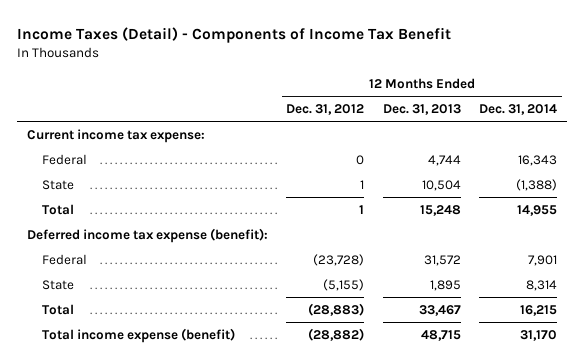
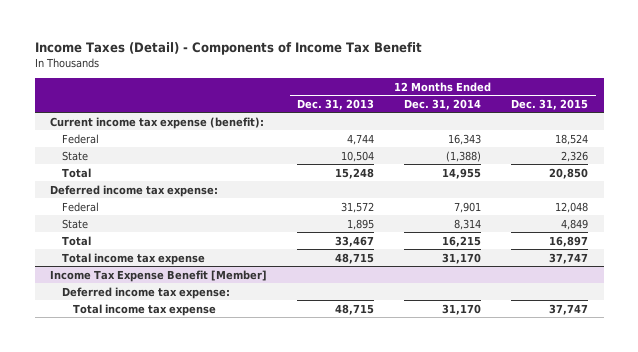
[286,103,365,115] Dec. 31, 2012 -> none
none -> [511,98,589,110] Dec. 31, 2015
[26,128,205,143] Current income tax expense: -> [49,116,264,129] Current income tax expense (benefit):
[26,227,268,243] Deferred income tax expense (benefit): -> [49,184,218,197] Deferred income tax expense:
[41,327,235,343] Total income expense (benefit) -> [61,252,205,265] Total income tax expense
none -> [49,269,267,282] Income Tax Expense Benefit [Member]
none -> [61,286,230,299] Deferred income tax expense:
none -> [73,303,217,316] Total income tax expense

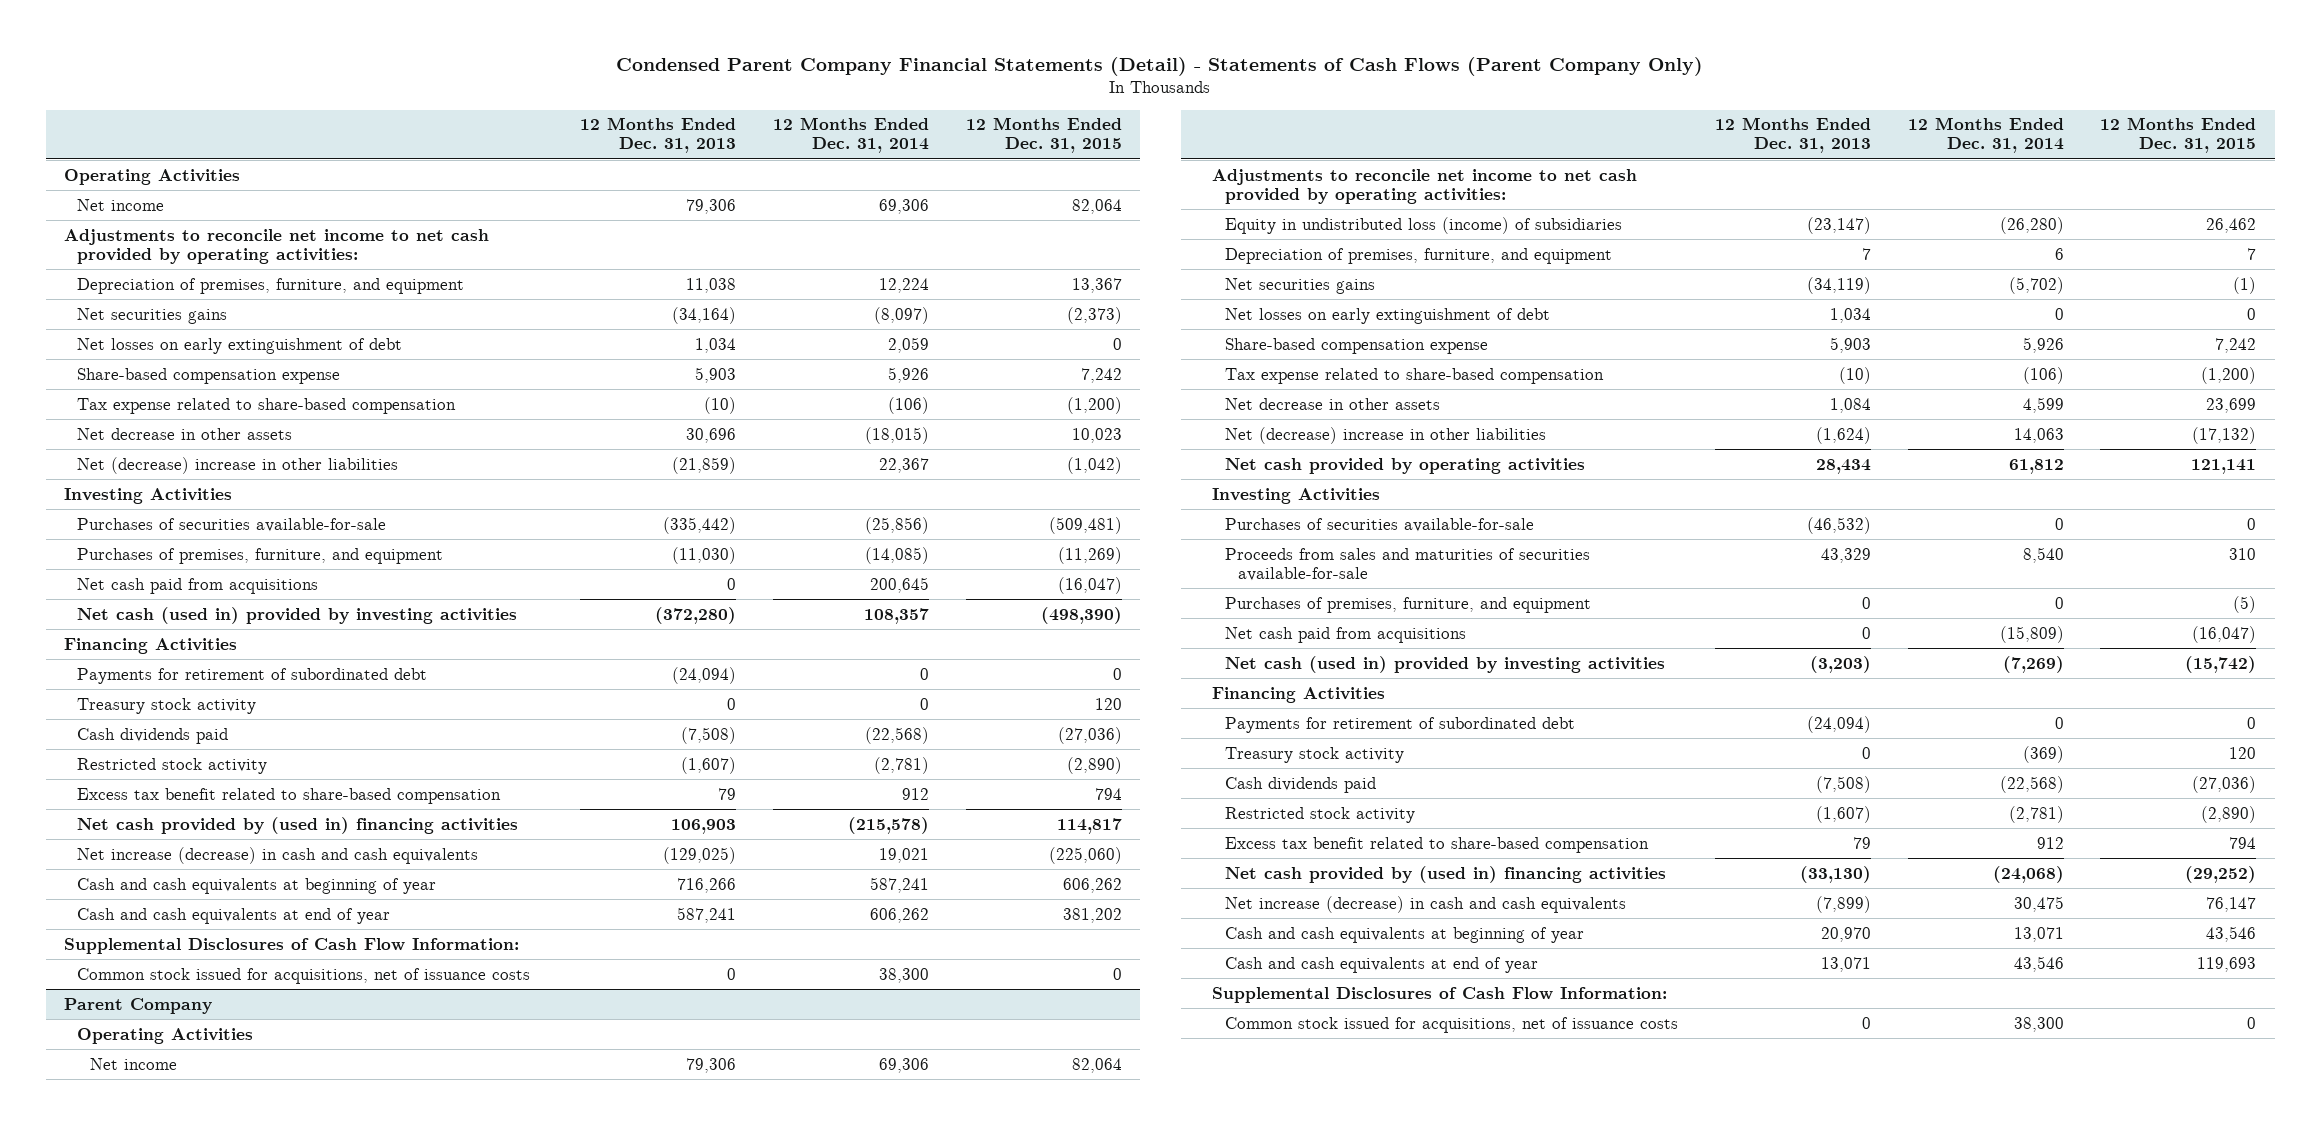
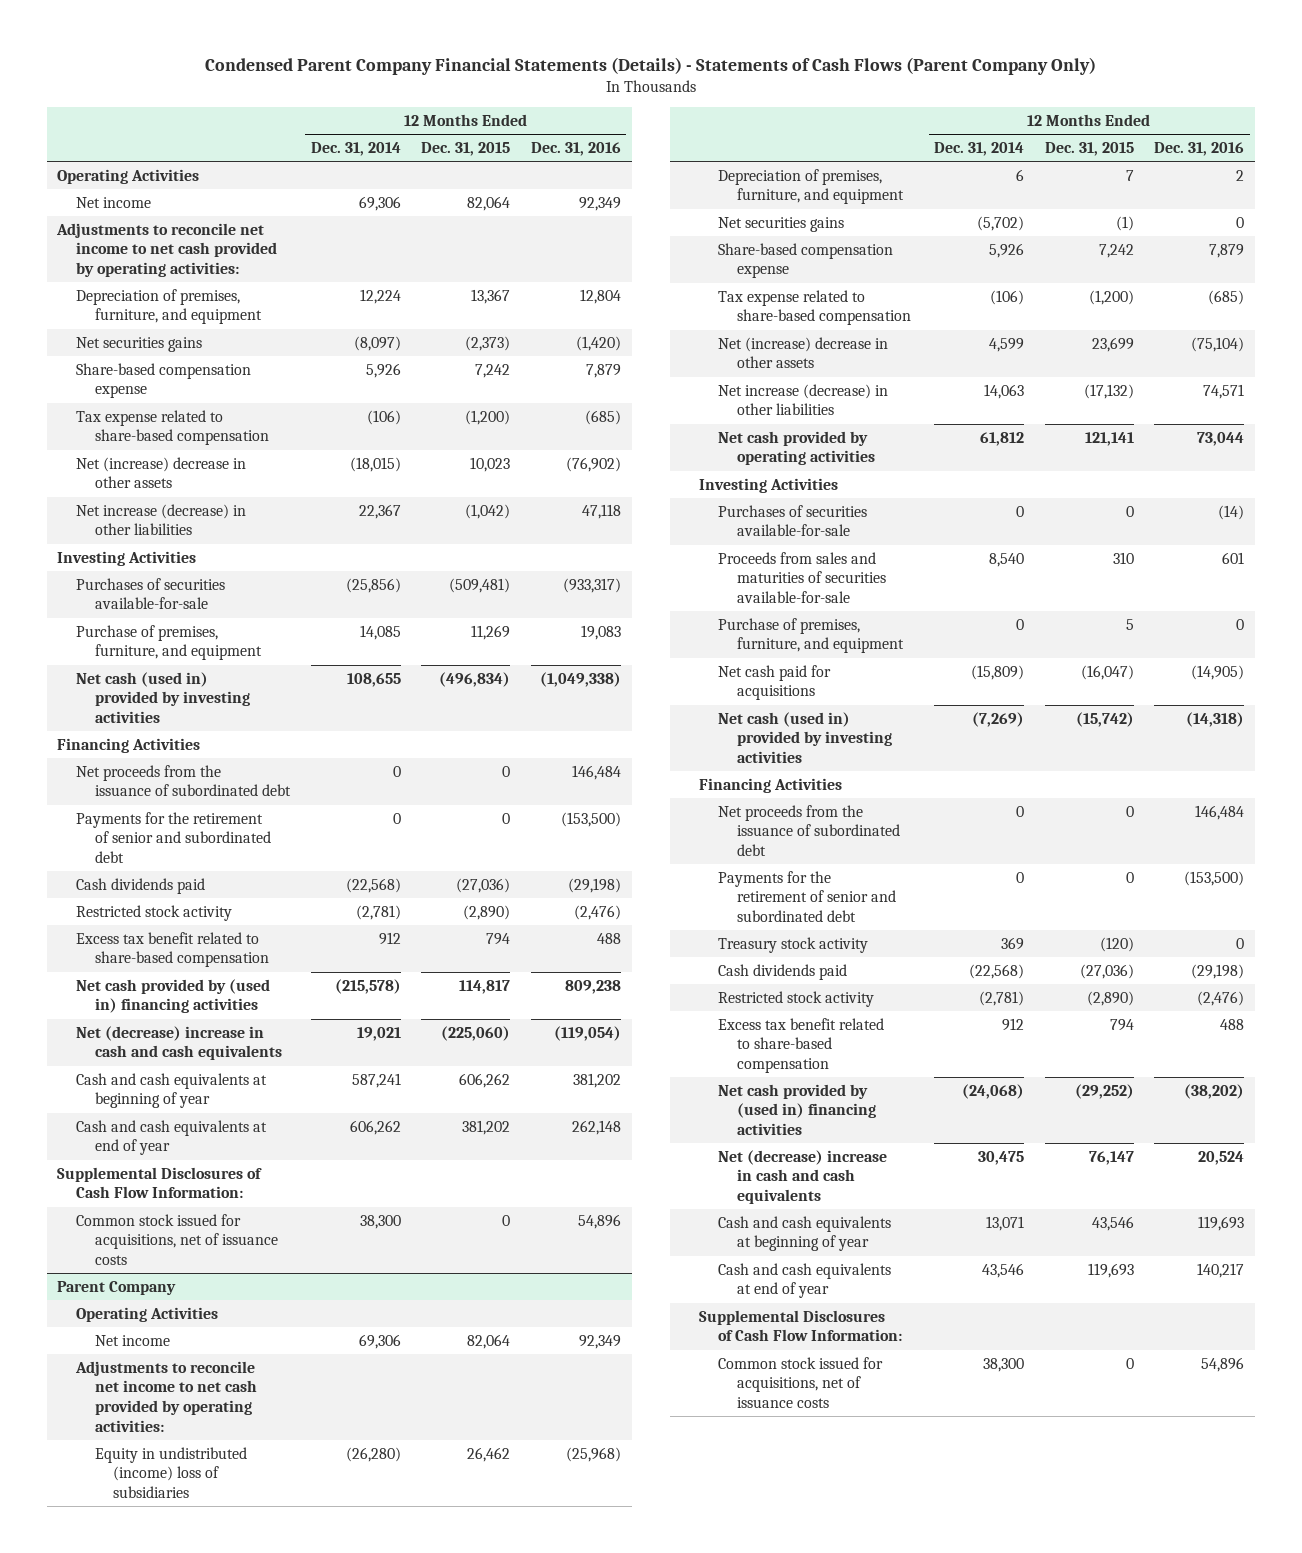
[616,57,1704,77] Condensed Parent Company Financial Statements (Detail) - Statements of Cash Flows (Parent Company Only) -> [204,56,1096,75] Condensed Parent Company Financial Statements (Details) - Statements of Cash Flows (Parent Company Only)
[580,117,737,154] 12 Months Ended Dec. 31, 2013 -> none
none -> [531,141,622,156] Dec. 31, 2016
[77,337,403,354] Net losses on early extinguishment of debt -> none
[77,427,293,440] Net decrease in other assets -> [76,456,247,489] Net (increase) decrease in other assets
[77,456,399,474] Net (decrease) increase in other liabilities -> [76,503,247,536] Net increase (decrease) in other liabilities
[77,577,319,594] Net cash paid from acquisitions -> none
[77,547,444,564] Purchases of premises, furniture, and equipment -> [76,624,262,661] Purchase of premises, furniture, and equipment
[864,546,929,564] (14,085) -> [359,624,401,640] 14,085
[1057,546,1122,564] (11,269) -> [471,624,511,640] 11,269
[863,607,929,624] 108,357 -> [346,672,401,687] 108,655
[1040,606,1122,624] (498,390) -> [439,671,511,687] (496,834)
[77,697,257,714] Treasury stock activity -> none
none -> [76,764,291,797] Net proceeds from the issuance of subordinated debt
[77,667,428,684] Payments for retirement of subordinated debt -> [76,811,271,864] Payments for the retirement of senior and subordinated debt
[77,846,479,864] Net increase (decrease) in cash and cash equivalents -> [76,1025,282,1061] Net (decrease) increase in cash and cash equivalents
[1225,216,1623,234] Equity in undistributed loss (income) of subsidiaries -> [94,1446,247,1499] Equity in undistributed (income) loss of subsidiaries
[1225,307,1551,324] Net losses on early extinguishment of debt -> none
[1225,397,1441,410] Net decrease in other assets -> [717,336,888,369] Net (increase) decrease in other assets
[1225,426,1547,444] Net (decrease) increase in other liabilities -> [717,383,888,416] Net increase (decrease) in other liabilities
[1225,596,1592,613] Purchases of premises, furniture, and equipment -> [717,617,904,654] Purchase of premises, furniture, and equipment
[2233,595,2257,613] (5) -> [1125,618,1134,630] 5
[1225,626,1467,643] Net cash paid from acquisitions -> [717,664,831,701] Net cash paid for acquisitions
none -> [717,804,900,857] Net proceeds from the issuance of subordinated debt
[1225,716,1576,733] Payments for retirement of subordinated debt -> [717,870,896,923] Payments for the retirement of senior and subordinated debt
[2022,745,2064,763] (369) -> [1000,936,1024,950] 369
[2229,746,2257,759] 120 -> [1099,936,1134,952] (120)
[1225,895,1627,913] Net increase (decrease) in cash and cash equivalents -> [717,1149,887,1205] Net (decrease) increase in cash and cash equivalents

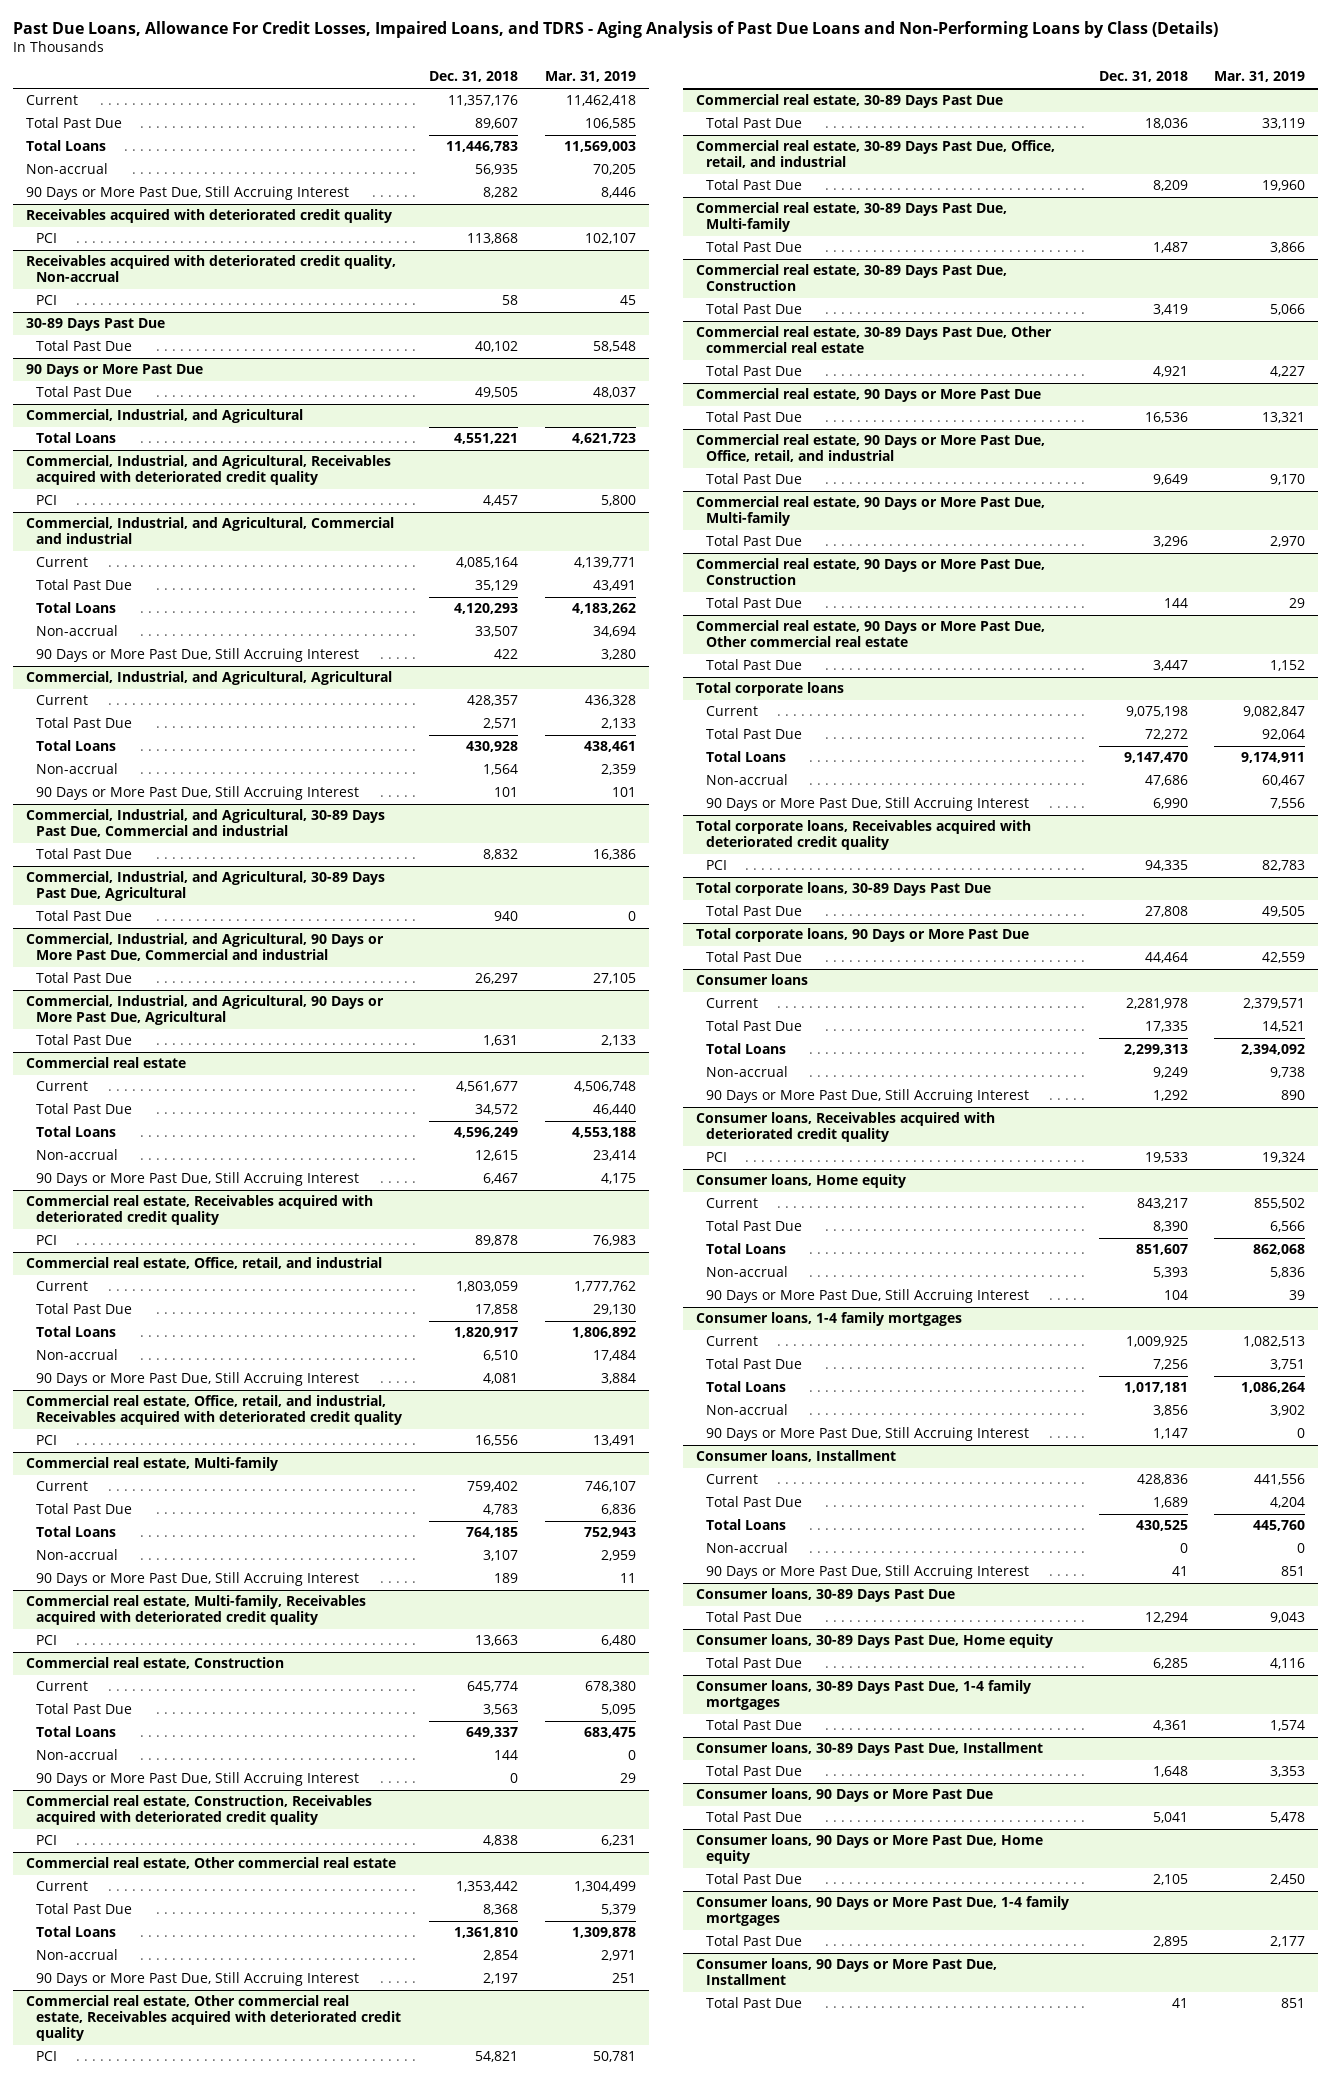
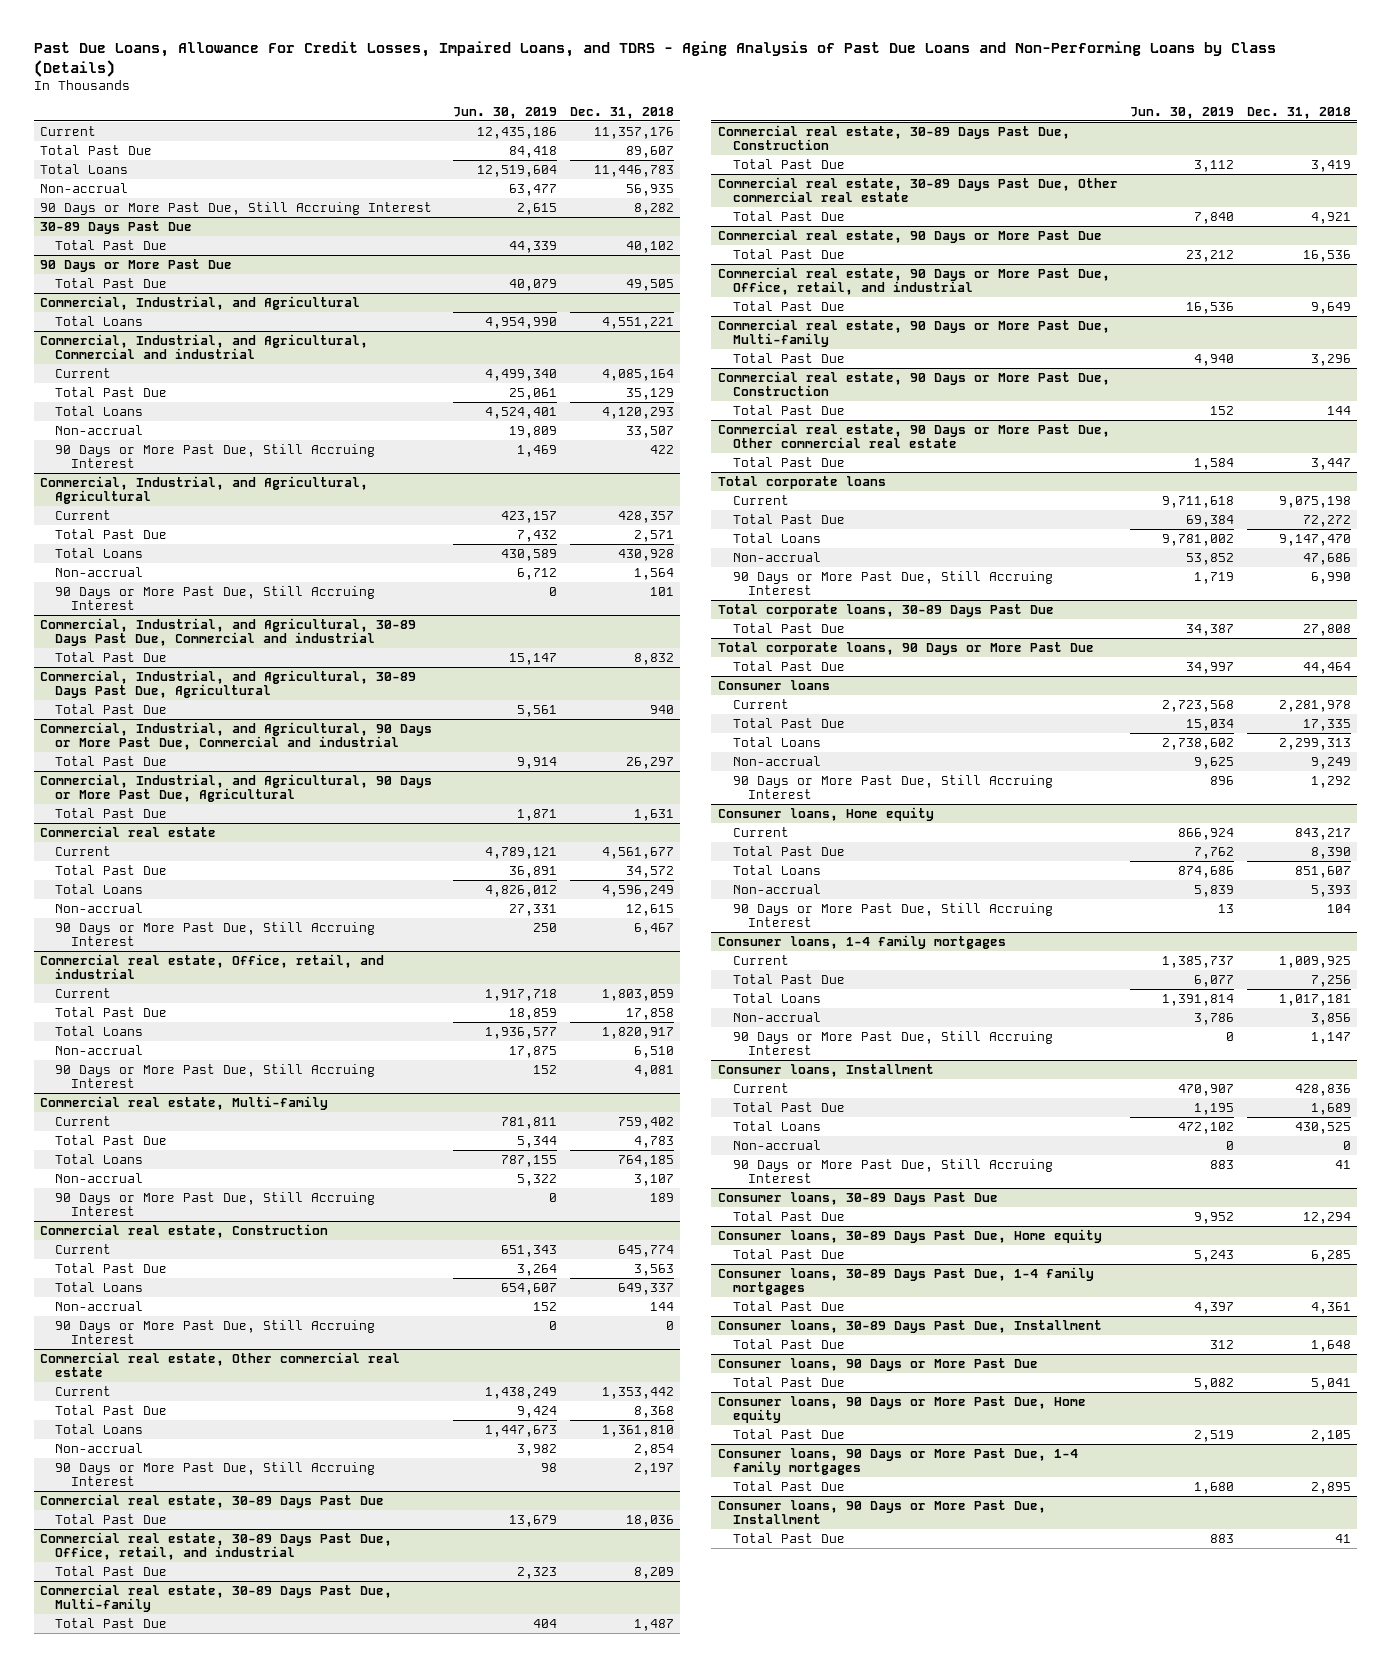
[544,71,636,83] Mar. 31, 2019 -> none
none -> [452,106,557,119] Jun. 30, 2019
[26,209,393,224] Receivables acquired with deteriorated credit quality -> none
[36,233,58,244] PCI -> none
[26,255,397,283] Receivables acquired with deteriorated credit quality, Non-accrual -> none
[36,295,58,306] PCI -> none
[26,455,392,486] Commercial, Industrial, and Agricultural, Receivables acquired with deteriorated credit quality -> none
[36,495,58,506] PCI -> none
[26,1195,374,1226] Commercial real estate, Receivables acquired with deteriorated credit quality -> none
[36,1235,58,1246] PCI -> none
[26,1395,403,1426] Commercial real estate, Office, retail, and industrial, Receivables acquired with deteriorated credit quality -> none
[36,1435,58,1446] PCI -> none
[26,1595,367,1626] Commercial real estate, Multi-family, Receivables acquired with deteriorated credit quality -> none
[36,1635,58,1646] PCI -> none
[26,1795,373,1826] Commercial real estate, Construction, Receivables acquired with deteriorated credit quality -> none
[36,1835,58,1846] PCI -> none
[26,1995,402,2041] Commercial real estate, Other commercial real estate, Receivables acquired with deteriorated credit quality -> none
[36,2051,58,2062] PCI -> none
[695,820,1031,851] Total corporate loans, Receivables acquired with deteriorated credit quality -> none
[705,860,727,871] PCI -> none
[695,1112,995,1143] Consumer loans, Receivables acquired with deteriorated credit quality -> none
[705,1152,727,1163] PCI -> none

